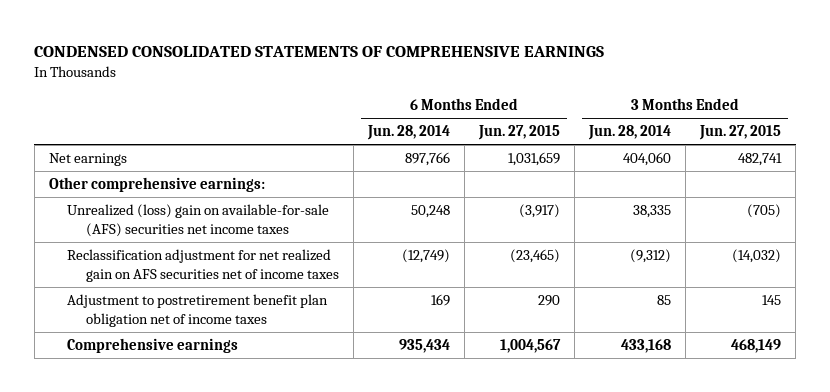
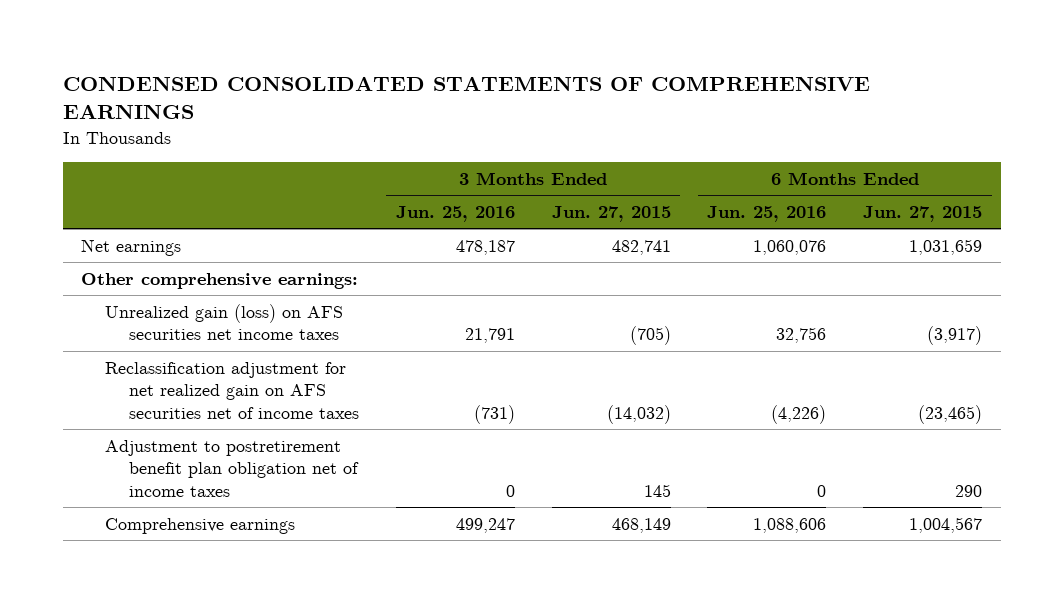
[366,125,450,141] Jun. 28, 2014 -> none
[588,125,672,141] Jun. 28, 2014 -> none
none -> [395,206,515,223] Jun. 25, 2016
none -> [707,206,827,223] Jun. 25, 2016
[67,204,330,237] Unrealized (loss) gain on available-for-sale (AFS) securities net income taxes -> [105,303,344,341] Unrealized gain (loss) on AFS securities net income taxes

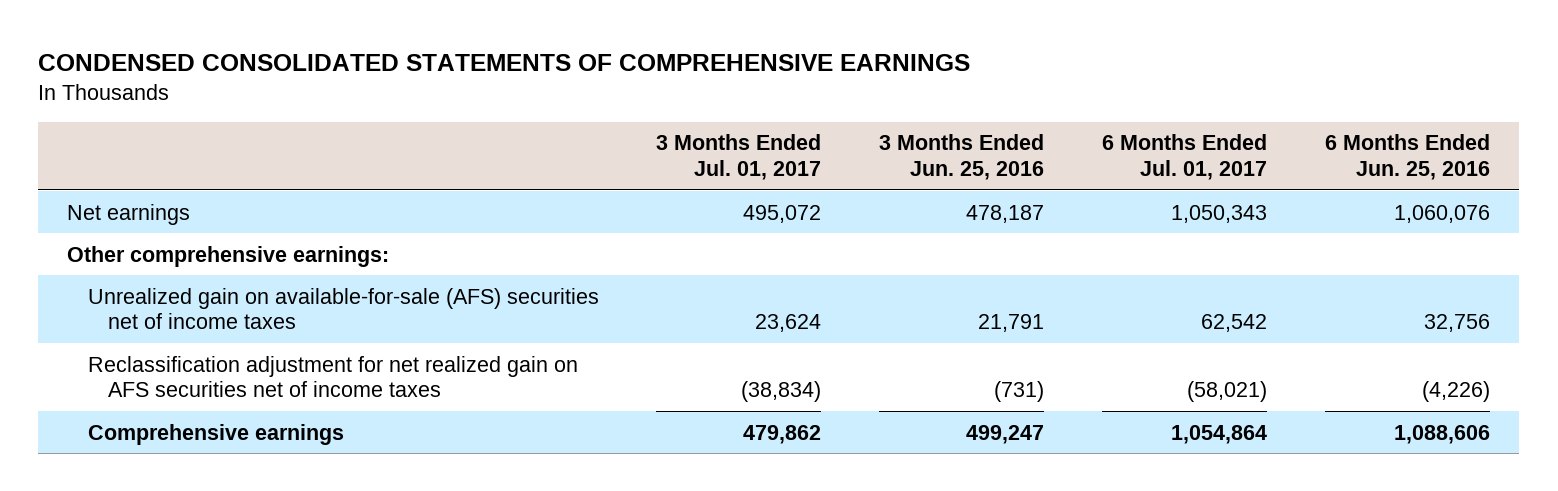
[551,206,671,223] Jun. 27, 2015 -> none
[863,206,983,223] Jun. 27, 2015 -> none
none -> [656,134,822,180] 3 Months Ended Jul. 01, 2017
none -> [1102,134,1268,180] 6 Months Ended Jul. 01, 2017
[105,303,344,341] Unrealized gain (loss) on AFS securities net income taxes -> [87,287,599,330] Unrealized gain on available-for-sale (AFS) securities net of income taxes
[105,439,359,497] Adjustment to postretirement benefit plan obligation net of income taxes -> none

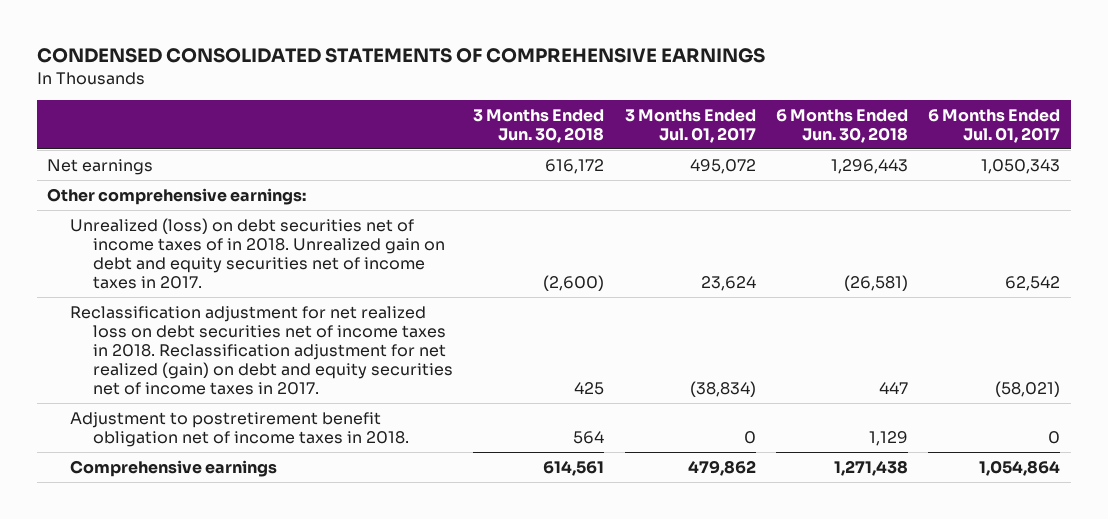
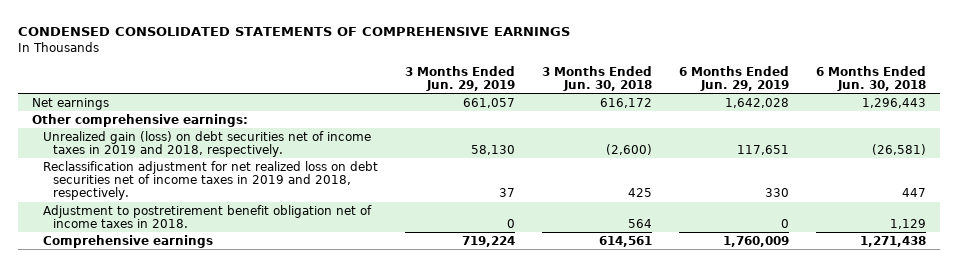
[624,108,756,143] 3 Months Ended Jul. 01, 2017 -> none
[928,108,1061,143] 6 Months Ended Jul. 01, 2017 -> none
none -> [404,65,515,91] 3 Months Ended Jun. 29, 2019
none -> [679,65,790,91] 6 Months Ended Jun. 29, 2019
[70,217,445,289] Unrealized (loss) on debt securities net of income taxes of in 2018. Unrealized gain on debt and equity securities net of income taxes in 2017. -> [42,130,371,157] Unrealized gain (loss) on debt securities net of income taxes in 2019 and 2018, respectively.
[70,305,453,395] Reclassification adjustment for net realized loss on debt securities net of income taxes in 2018. Reclassification adjustment for net realized (gain) on debt and equity securities net of income taxes in 2017. -> [42,160,378,201] Reclassification adjustment for net realized loss on debt securities net of income taxes in 2019 and 2018, respectively.

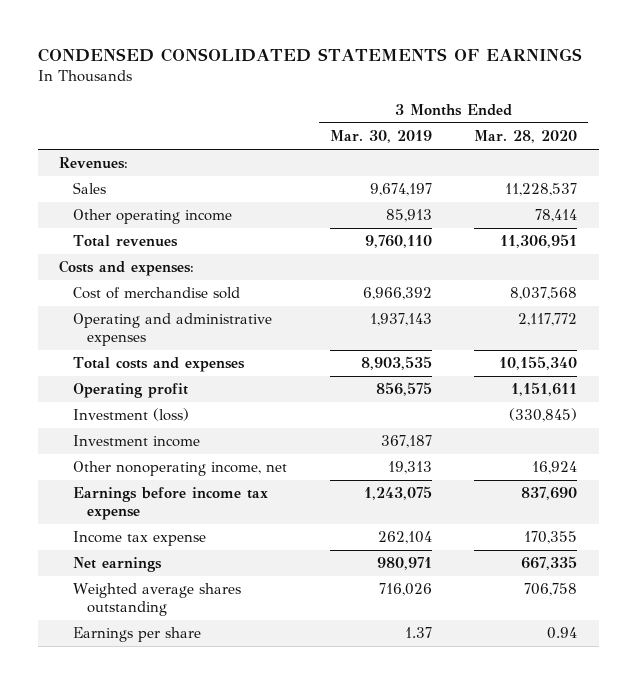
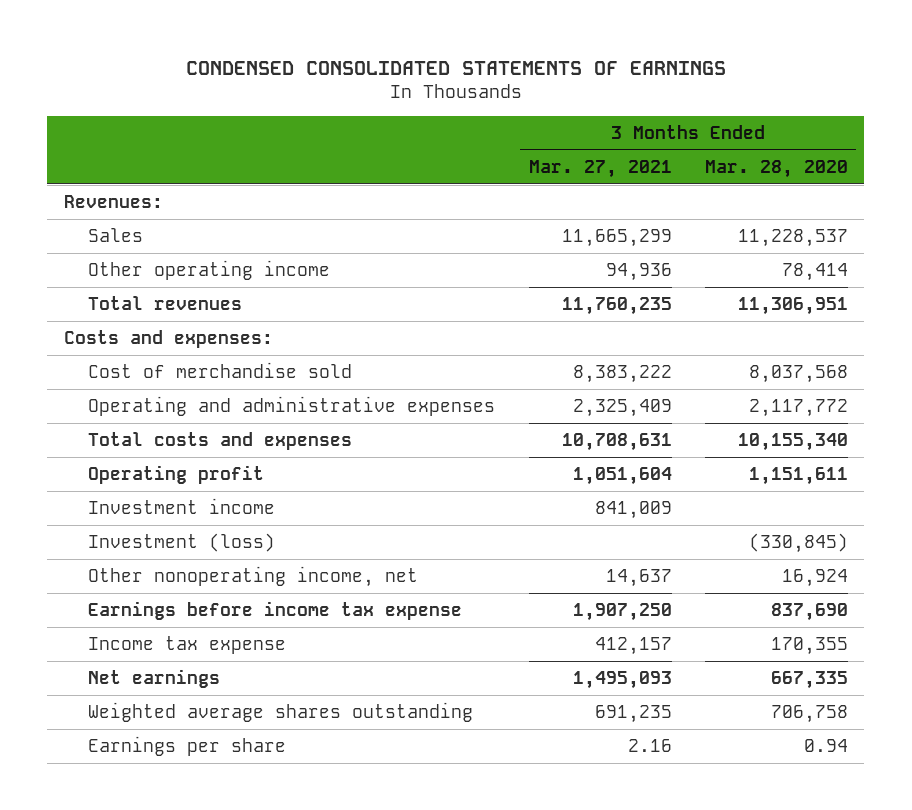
[329,130,432,144] Mar. 30, 2019 -> none
none -> [528,159,672,178] Mar. 27, 2021
[72,408,189,422] Investment (loss) -> [88,533,276,553] Investment (loss)

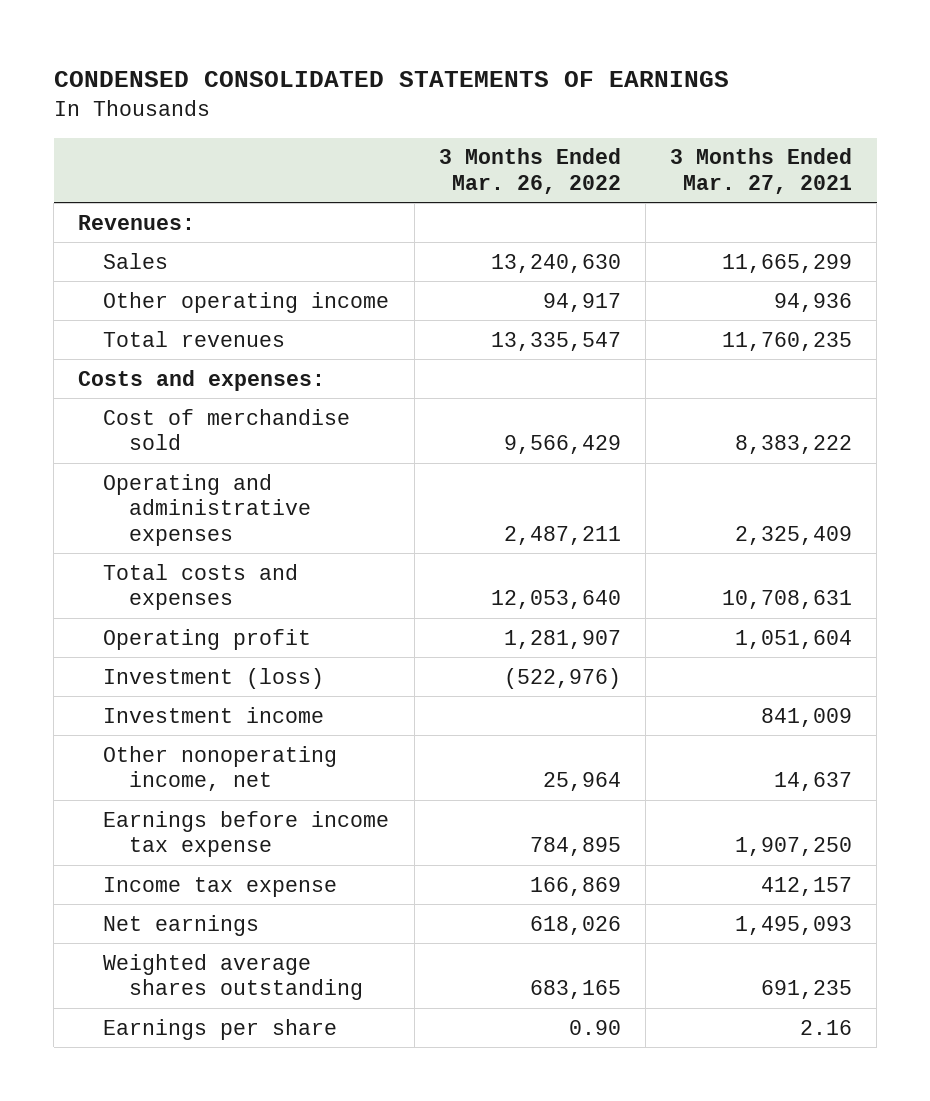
[704,159,848,178] Mar. 28, 2020 -> none
none -> [438,148,621,194] 3 Months Ended Mar. 26, 2022
[88,498,276,515] Investment income -> [103,706,325,723] Investment income

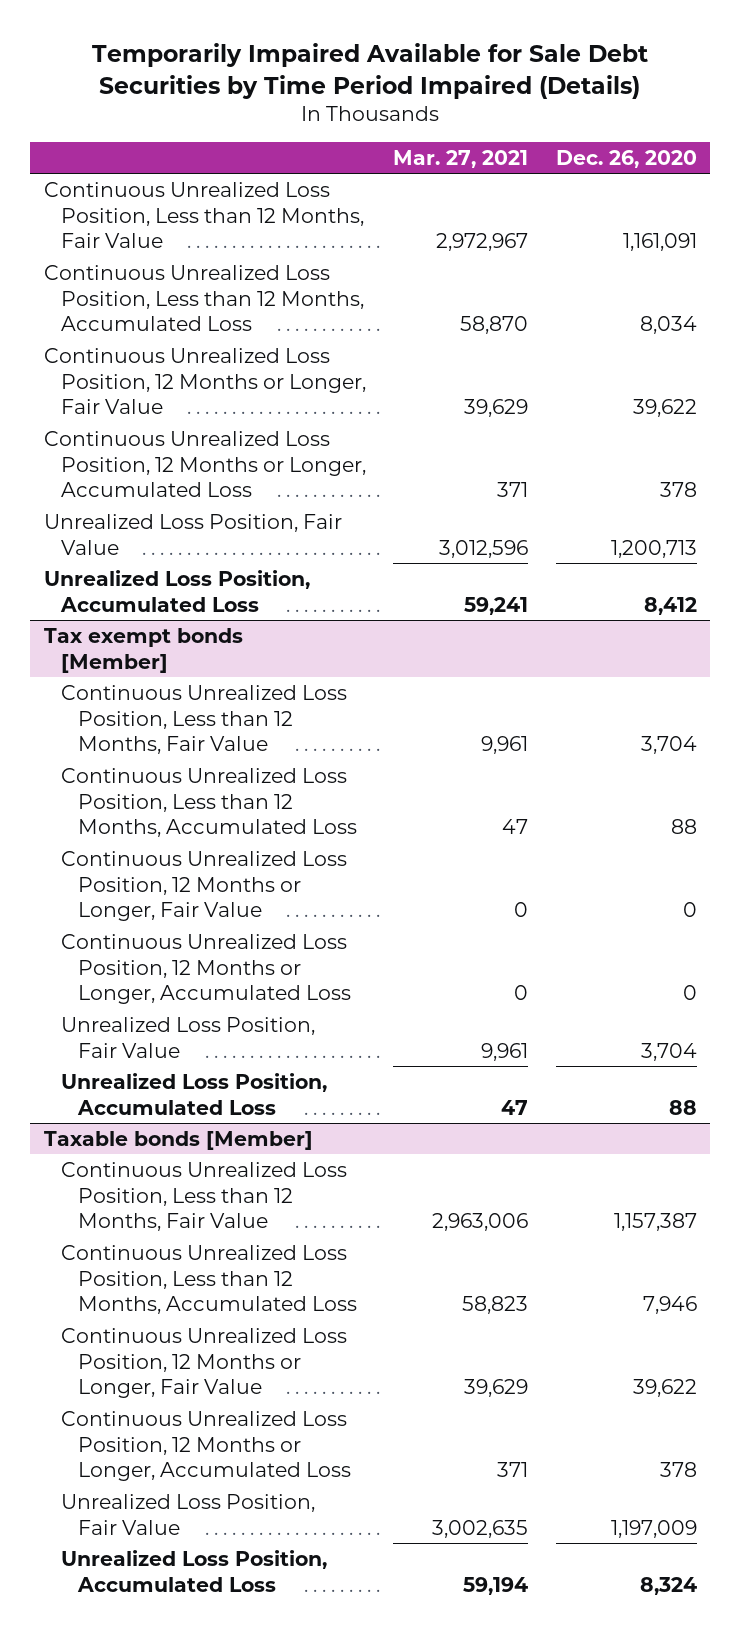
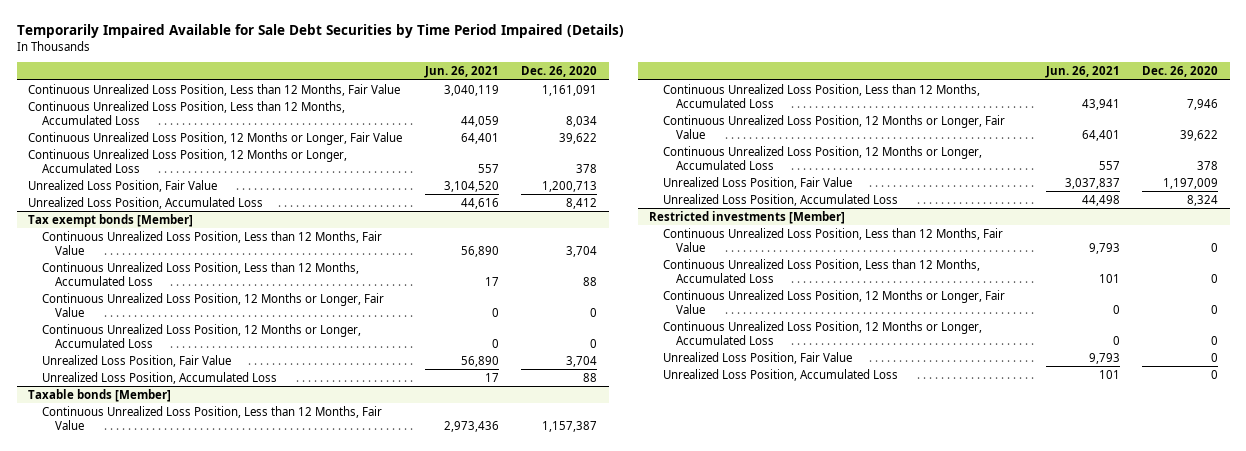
[393,149,529,168] Mar. 27, 2021 -> none
none -> [423,66,499,79] Jun. 26, 2021
none -> [649,210,846,224] Restricted investments [Member]
none -> [662,227,1003,253] Continuous Unrealized Loss Position, Less than 12 Months, Fair Value
none -> [662,258,980,284] Continuous Unrealized Loss Position, Less than 12 Months, Accumulated Loss
none -> [662,289,1005,315] Continuous Unrealized Loss Position, 12 Months or Longer, Fair Value
none -> [662,320,982,346] Continuous Unrealized Loss Position, 12 Months or Longer, Accumulated Loss
none -> [662,351,852,364] Unrealized Loss Position, Fair Value
none -> [662,368,898,381] Unrealized Loss Position, Accumulated Loss

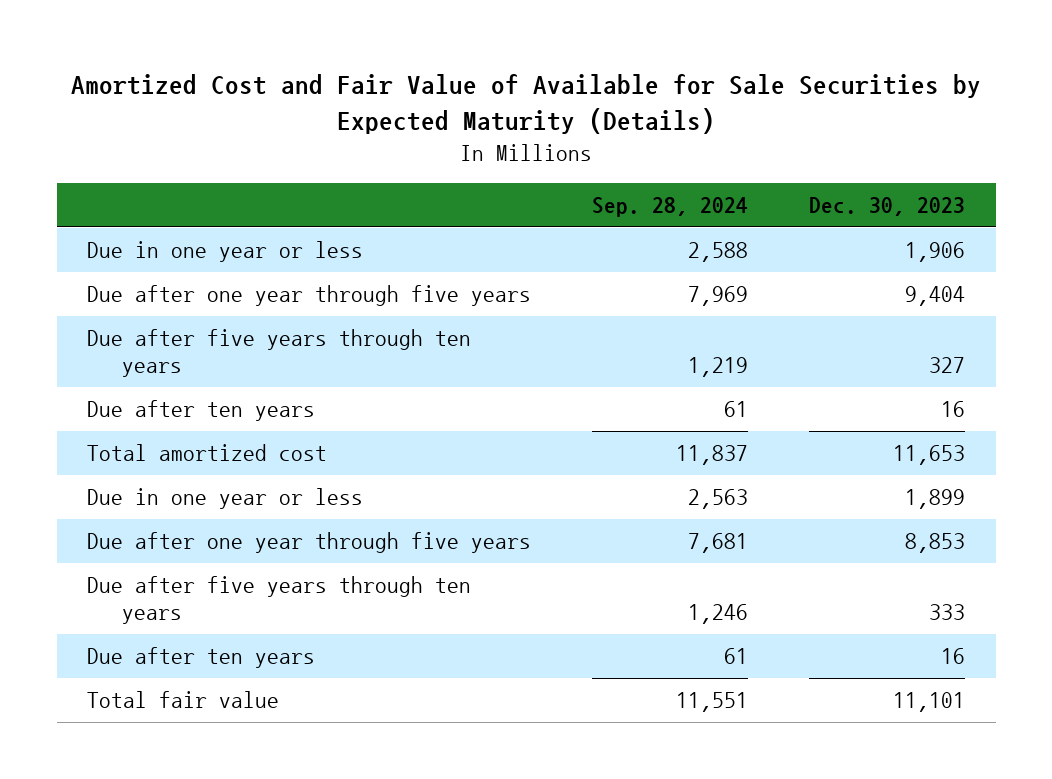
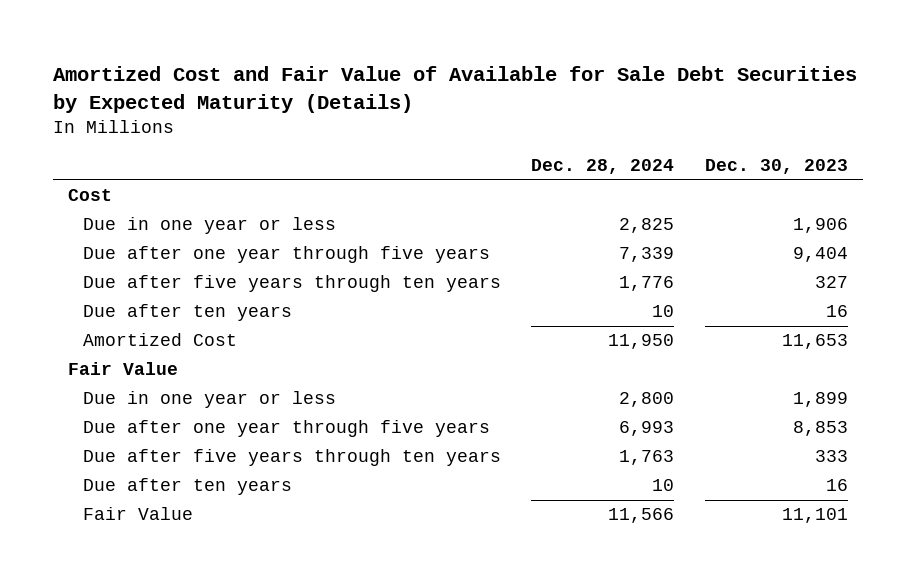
[71,73,982,134] Amortized Cost and Fair Value of Available for Sale Securities by Expected Maturity (Details) -> [52,65,857,113] Amortized Cost and Fair Value of Available for Sale Debt Securities by Expected Maturity (Details)
[592,197,749,218] Sep. 28, 2024 -> none
none -> [531,159,675,175] Dec. 28, 2024
none -> [68,189,113,202] Cost
[87,444,328,462] Total amortized cost -> [82,333,237,347] Amortized Cost
none -> [68,362,179,376] Fair Value
[87,691,280,709] Total fair value -> [82,507,193,521] Fair Value

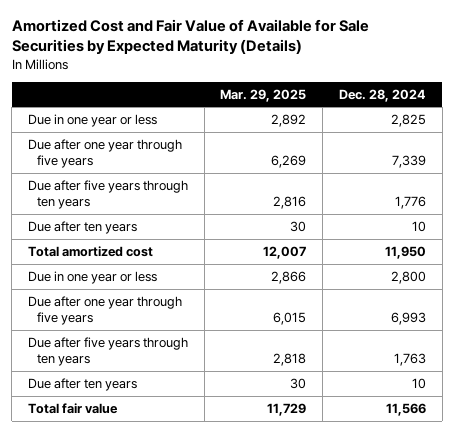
[52,65,857,113] Amortized Cost and Fair Value of Available for Sale Debt Securities by Expected Maturity (Details) -> [11,19,369,55] Amortized Cost and Fair Value of Available for Sale Securities by Expected Maturity (Details)
[705,159,849,175] Dec. 30, 2023 -> none
none -> [220,88,307,102] Mar. 29, 2025
[68,189,113,202] Cost -> none
[68,362,179,376] Fair Value -> none
[82,333,237,347] Amortized Cost -> [27,246,153,258] Total amortized cost
[82,507,193,521] Fair Value -> [27,403,118,415] Total fair value

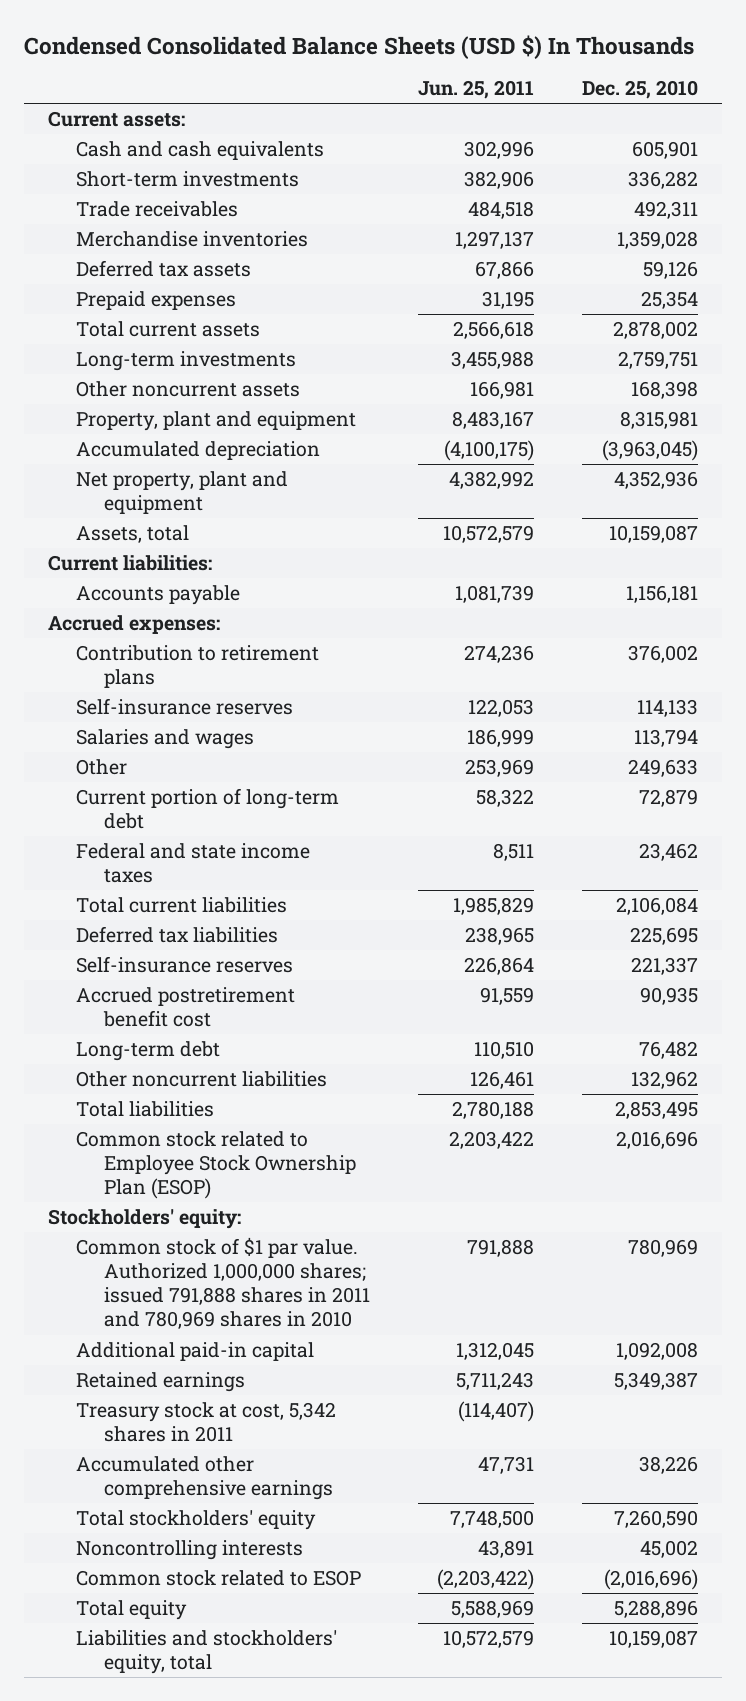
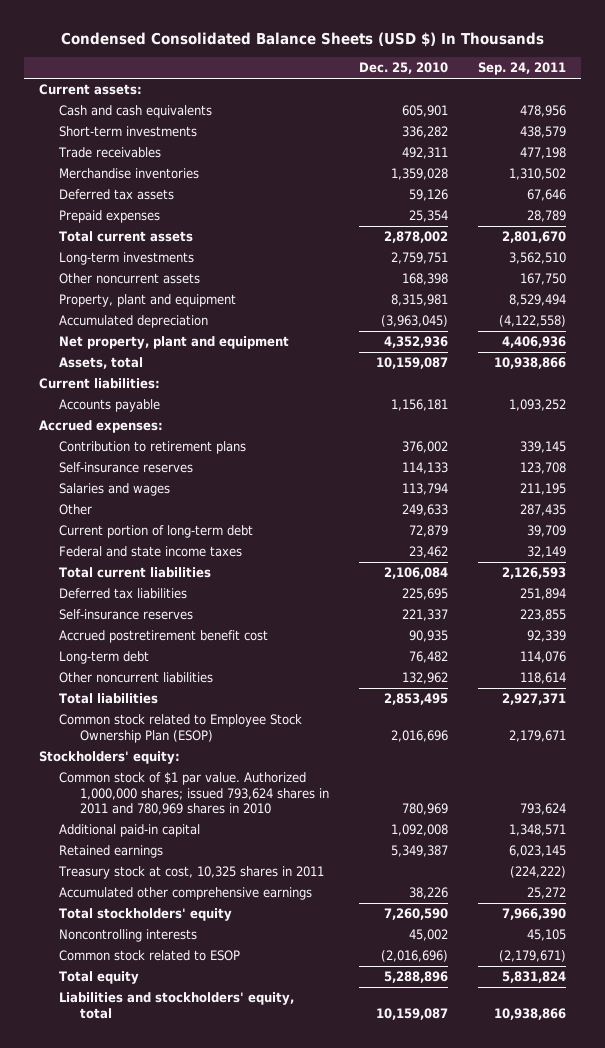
[417,80,534,100] Jun. 25, 2011 -> none
none -> [478,62,567,76] Sep. 24, 2011
[75,1237,370,1330] Common stock of $1 par value. Authorized 1,000,000 shares; issued 791,888 shares in 2011 and 780,969 shares in 2010 -> [59,772,330,816] Common stock of $1 par value. Authorized 1,000,000 shares; issued 793,624 shares in 2011 and 780,969 shares in 2010
[75,1402,336,1443] Treasury stock at cost, 5,342 shares in 2011 -> [58,866,325,880] Treasury stock at cost, 10,325 shares in 2011

